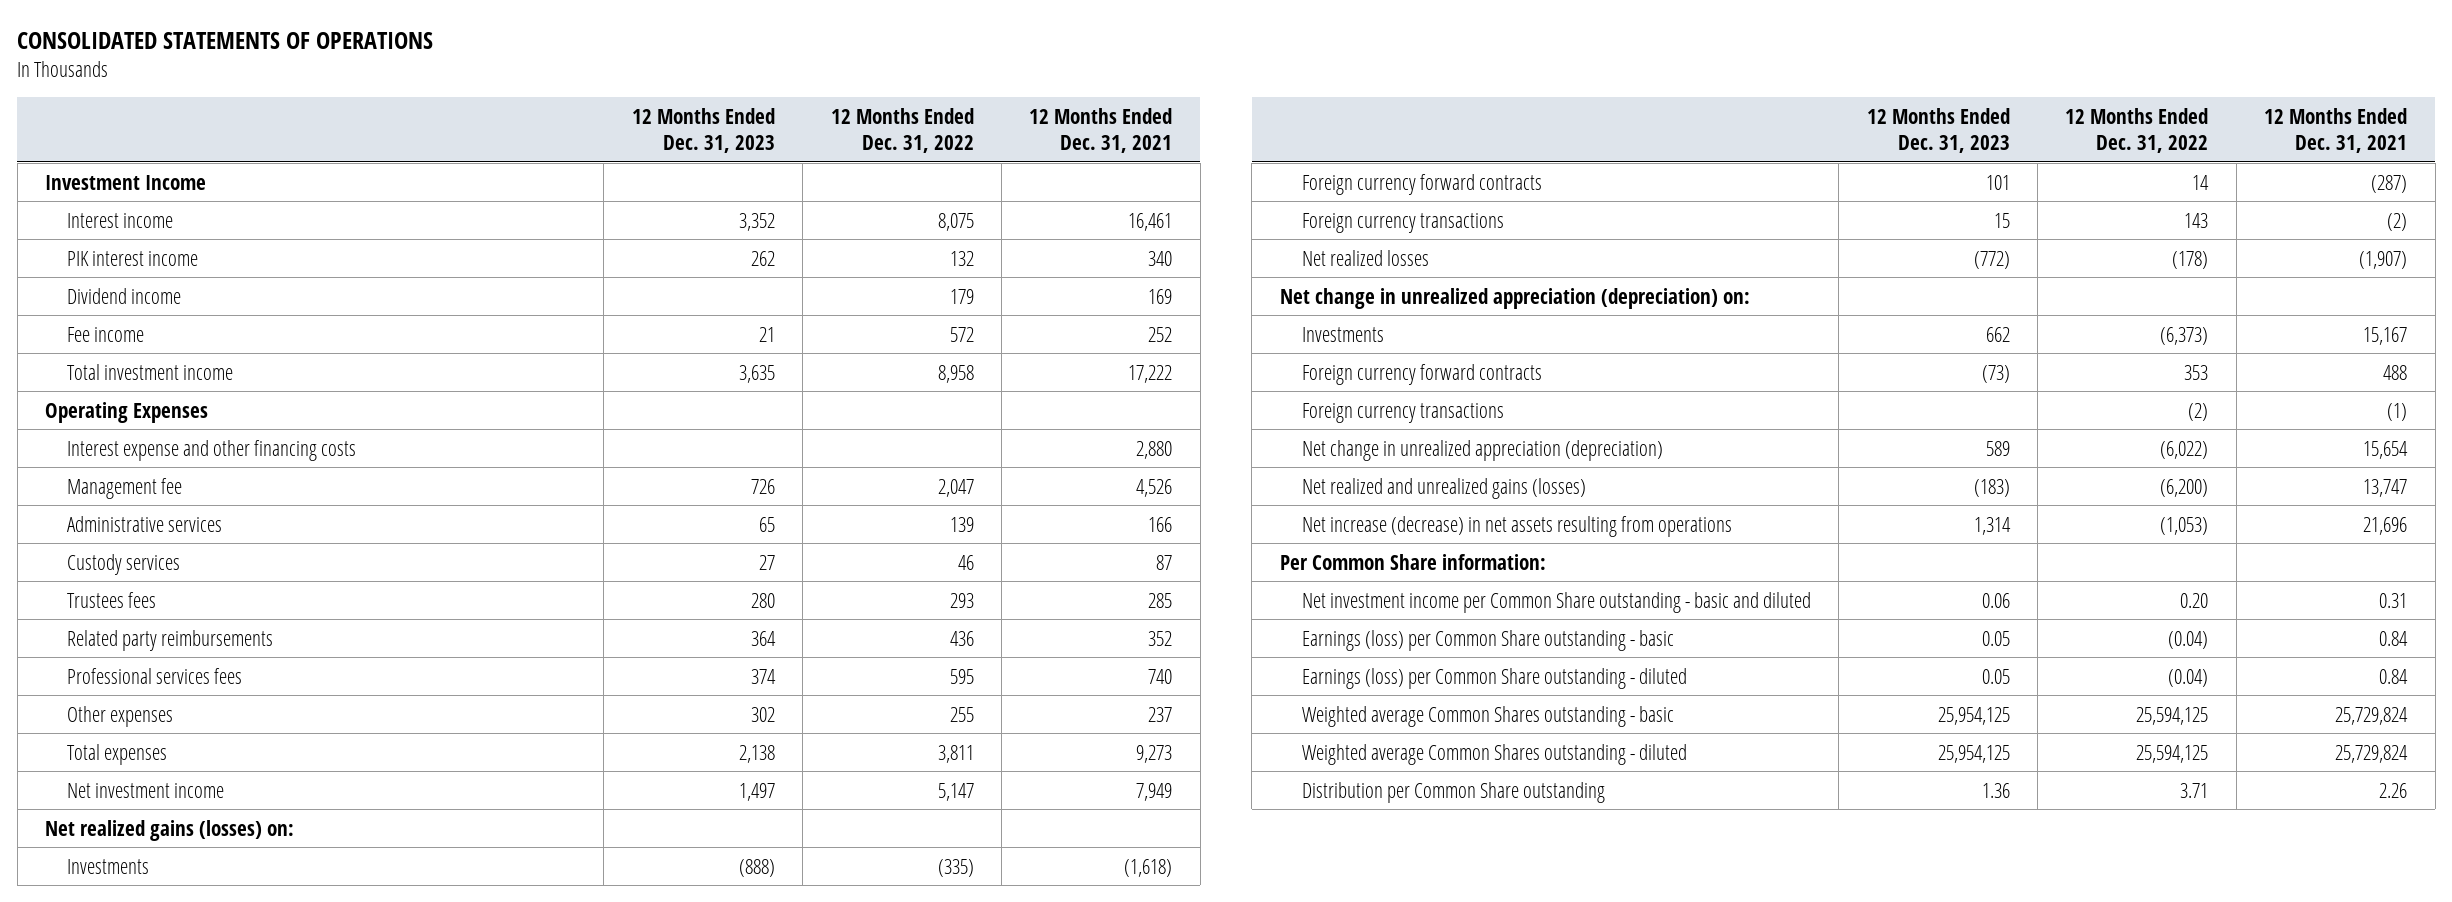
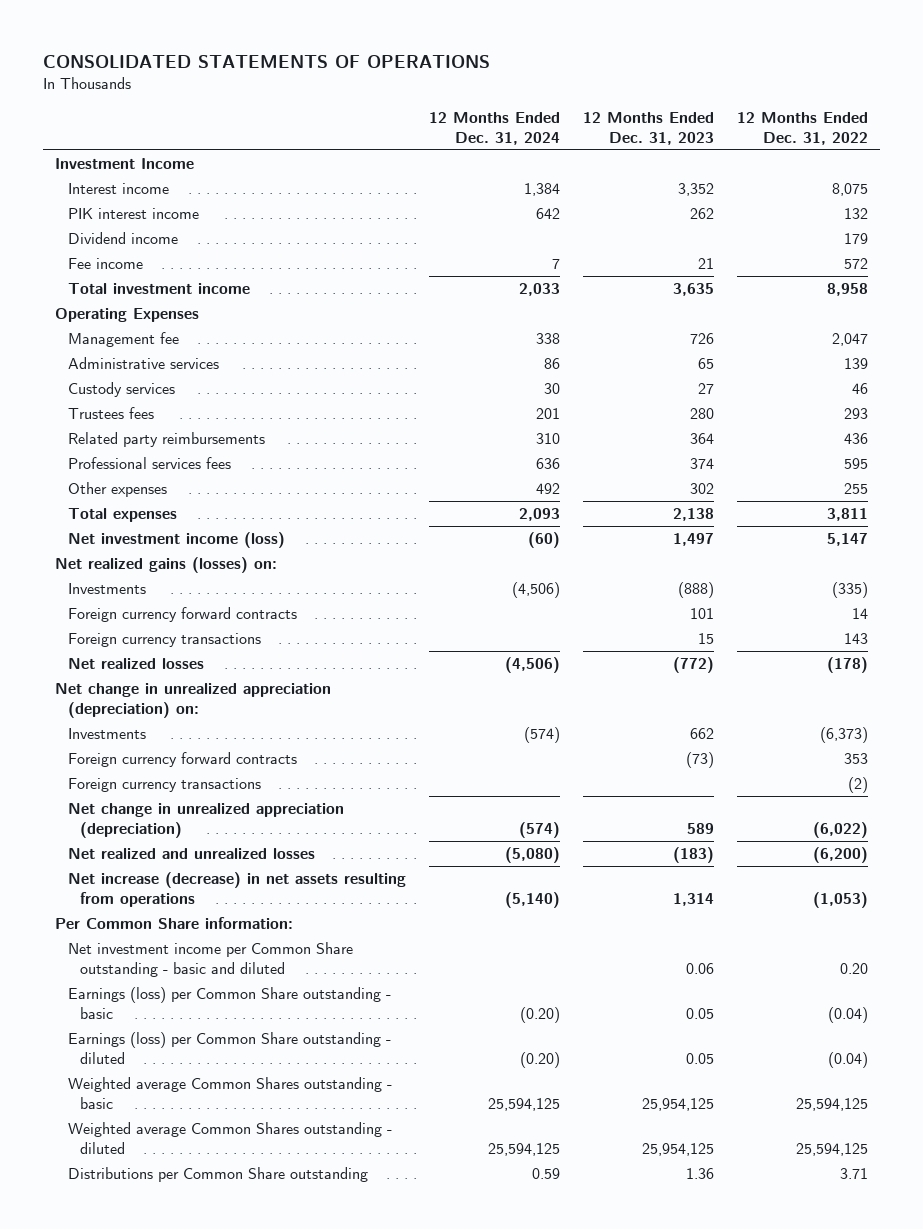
[1029,107,1173,153] 12 Months Ended Dec. 31, 2021 -> none
none -> [428,111,560,145] 12 Months Ended Dec. 31, 2024
[66,439,356,461] Interest expense and other financing costs -> none
[66,782,224,798] Net investment income -> [67,532,285,549] Net investment income (loss)
[1301,477,1586,499] Net realized and unrealized gains (losses) -> [67,848,315,860] Net realized and unrealized losses
[1301,781,1605,803] Distribution per Common Share outstanding -> [67,1167,368,1183] Distributions per Common Share outstanding

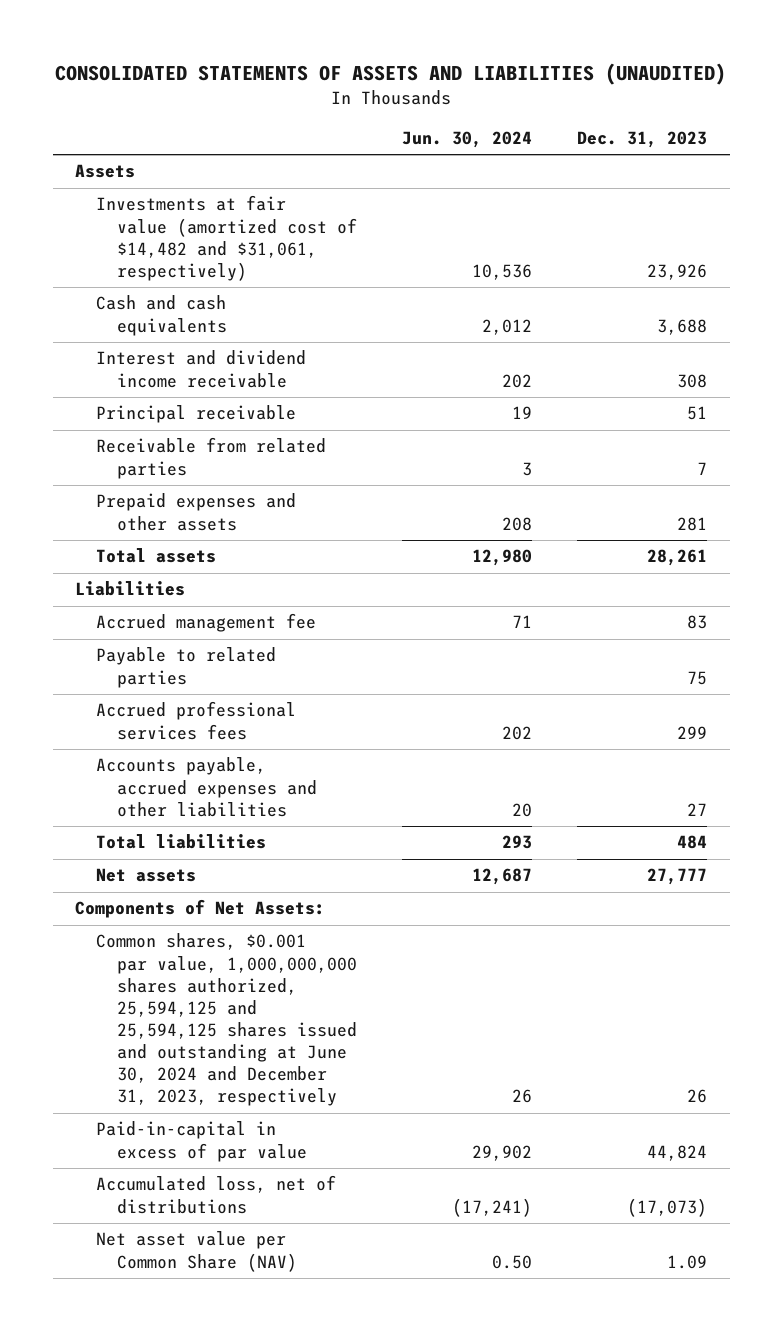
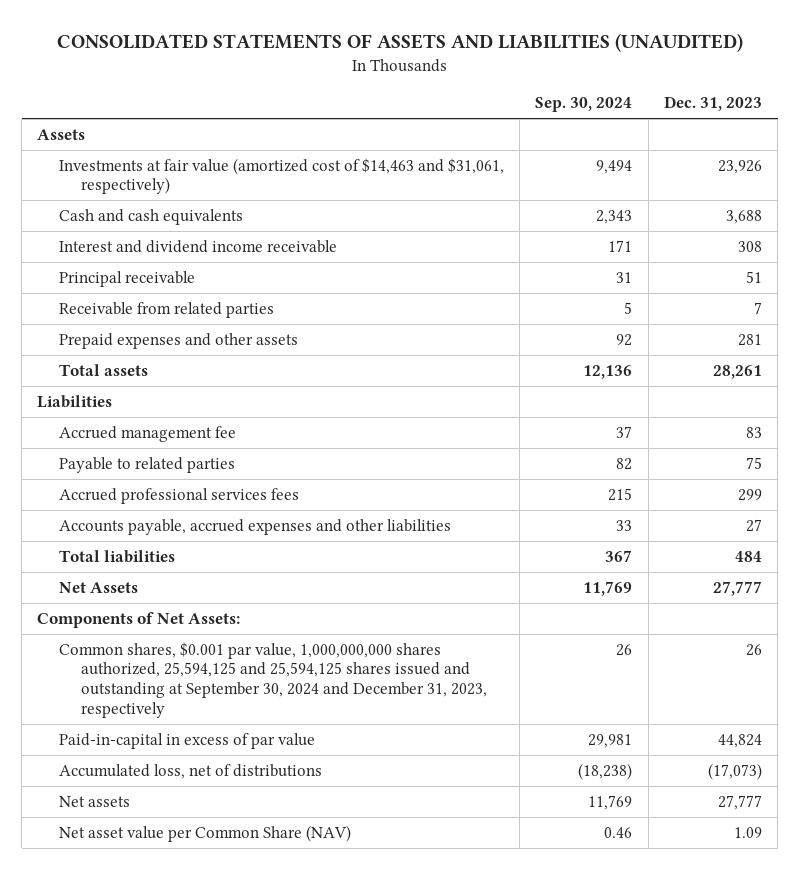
[402,130,533,148] Jun. 30, 2024 -> none
none -> [535,97,633,113] Sep. 30, 2024
[96,195,358,281] Investments at fair value (amortized cost of $14,482 and $31,061, respectively) -> [59,157,505,195] Investments at fair value (amortized cost of $14,463 and $31,061, respectively)
none -> [59,581,139,593] Net Assets
[96,933,358,1107] Common shares, $0.001 par value, 1,000,000,000 shares authorized, 25,594,125 and 25,594,125 shares issued and outstanding at June 30, 2024 and December 31, 2023, respectively -> [59,641,487,718] Common shares, $0.001 par value, 1,000,000,000 shares authorized, 25,594,125 and 25,594,125 shares issued and outstanding at September 30, 2024 and December 31, 2023, respectively
[96,868,197,883] Net assets -> [59,795,131,807] Net assets

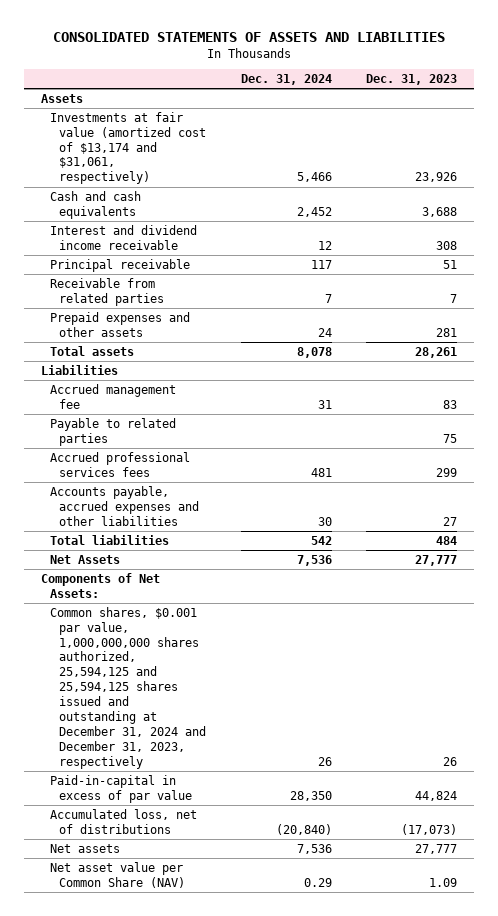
[56,32,743,52] CONSOLIDATED STATEMENTS OF ASSETS AND LIABILITIES (UNAUDITED) -> [53,31,446,42] CONSOLIDATED STATEMENTS OF ASSETS AND LIABILITIES
[535,97,633,113] Sep. 30, 2024 -> none
none -> [240,73,332,85] Dec. 31, 2024
[59,157,505,195] Investments at fair value (amortized cost of $14,463 and $31,061, respectively) -> [50,111,207,185] Investments at fair value (amortized cost of $13,174 and $31,061, respectively)
[59,641,487,718] Common shares, $0.001 par value, 1,000,000,000 shares authorized, 25,594,125 and 25,594,125 shares issued and outstanding at September 30, 2024 and December 31, 2023, respectively -> [50,606,207,769] Common shares, $0.001 par value, 1,000,000,000 shares authorized, 25,594,125 and 25,594,125 shares issued and outstanding at December 31, 2024 and December 31, 2023, respectively

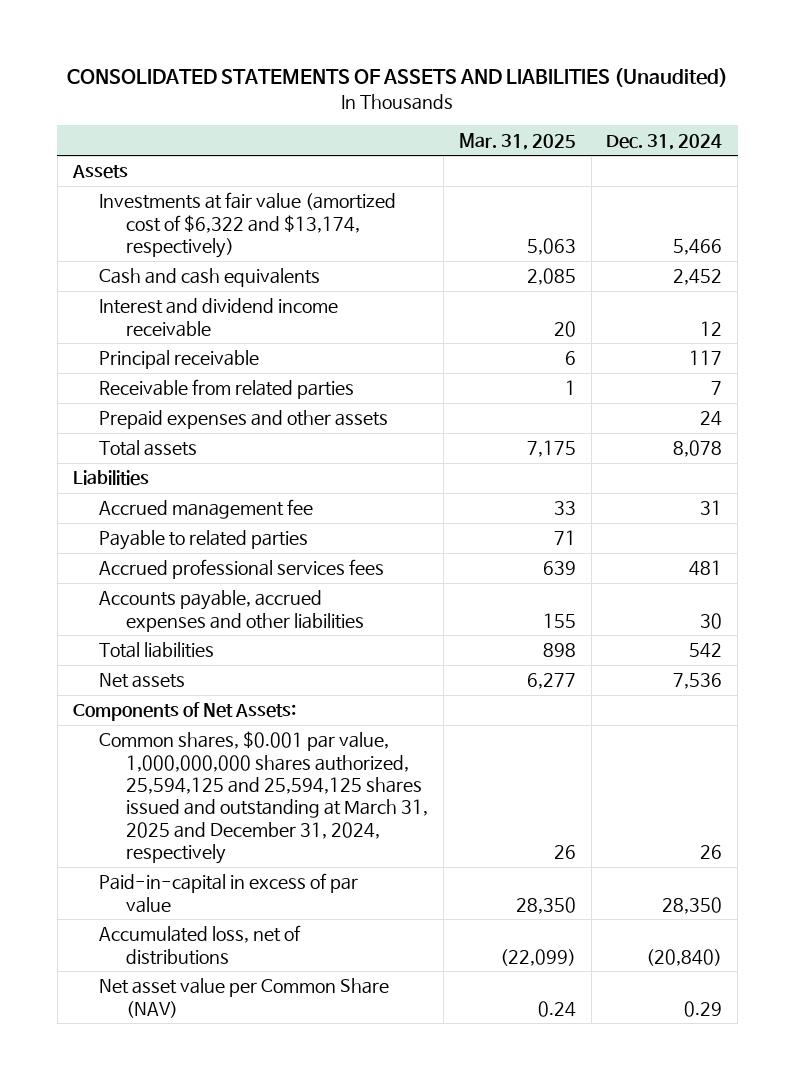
[53,31,446,42] CONSOLIDATED STATEMENTS OF ASSETS AND LIABILITIES -> [67,68,729,88] CONSOLIDATED STATEMENTS OF ASSETS AND LIABILITIES (Unaudited)
[366,73,458,85] Dec. 31, 2023 -> none
none -> [458,132,576,150] Mar. 31, 2025
[50,111,207,185] Investments at fair value (amortized cost of $13,174 and $31,061, respectively) -> [99,192,397,258] Investments at fair value (amortized cost of $6,322 and $13,174, respectively)
[50,554,121,564] Net Assets -> none
[50,843,121,853] Net assets -> [99,673,186,689] Net assets
[50,606,207,769] Common shares, $0.001 par value, 1,000,000,000 shares authorized, 25,594,125 and 25,594,125 shares issued and outstanding at December 31, 2024 and December 31, 2023, respectively -> [99,731,429,864] Common shares, $0.001 par value, 1,000,000,000 shares authorized, 25,594,125 and 25,594,125 shares issued and outstanding at March 31, 2025 and December 31, 2024, respectively

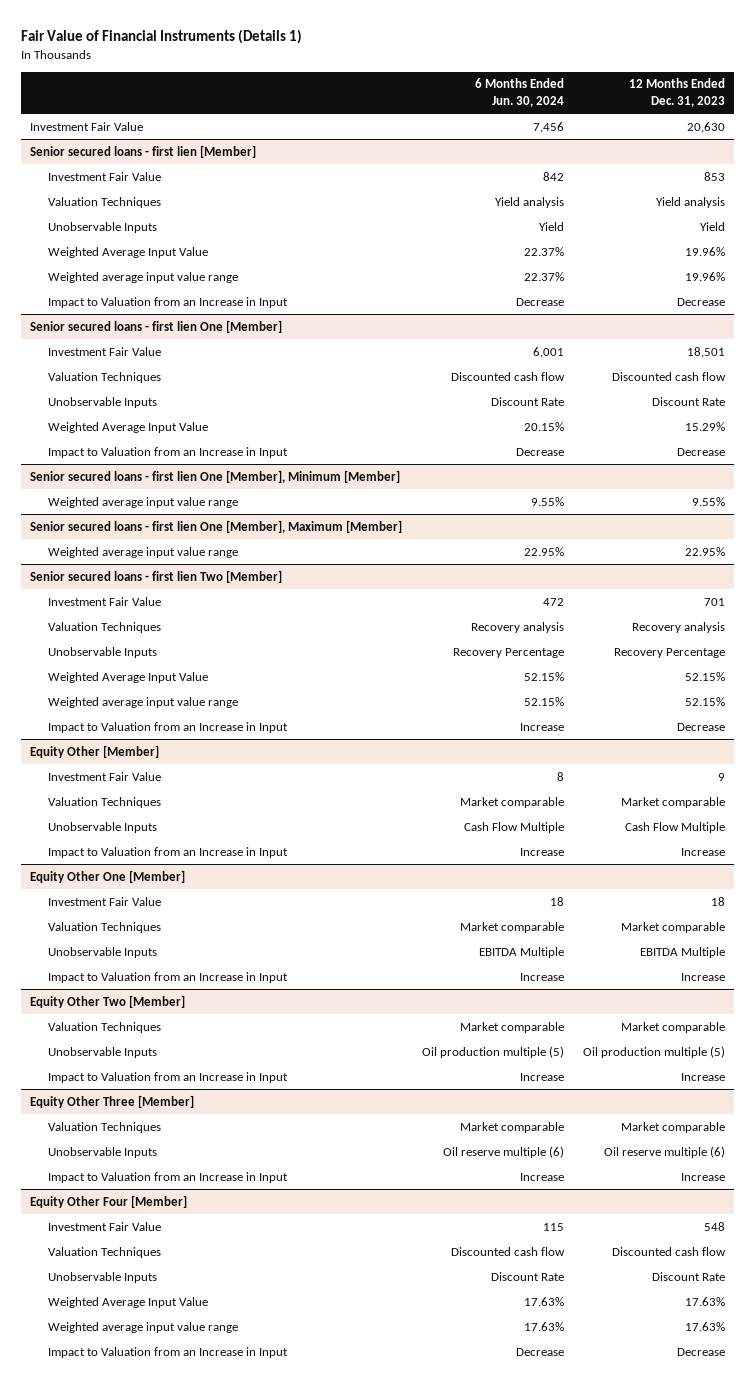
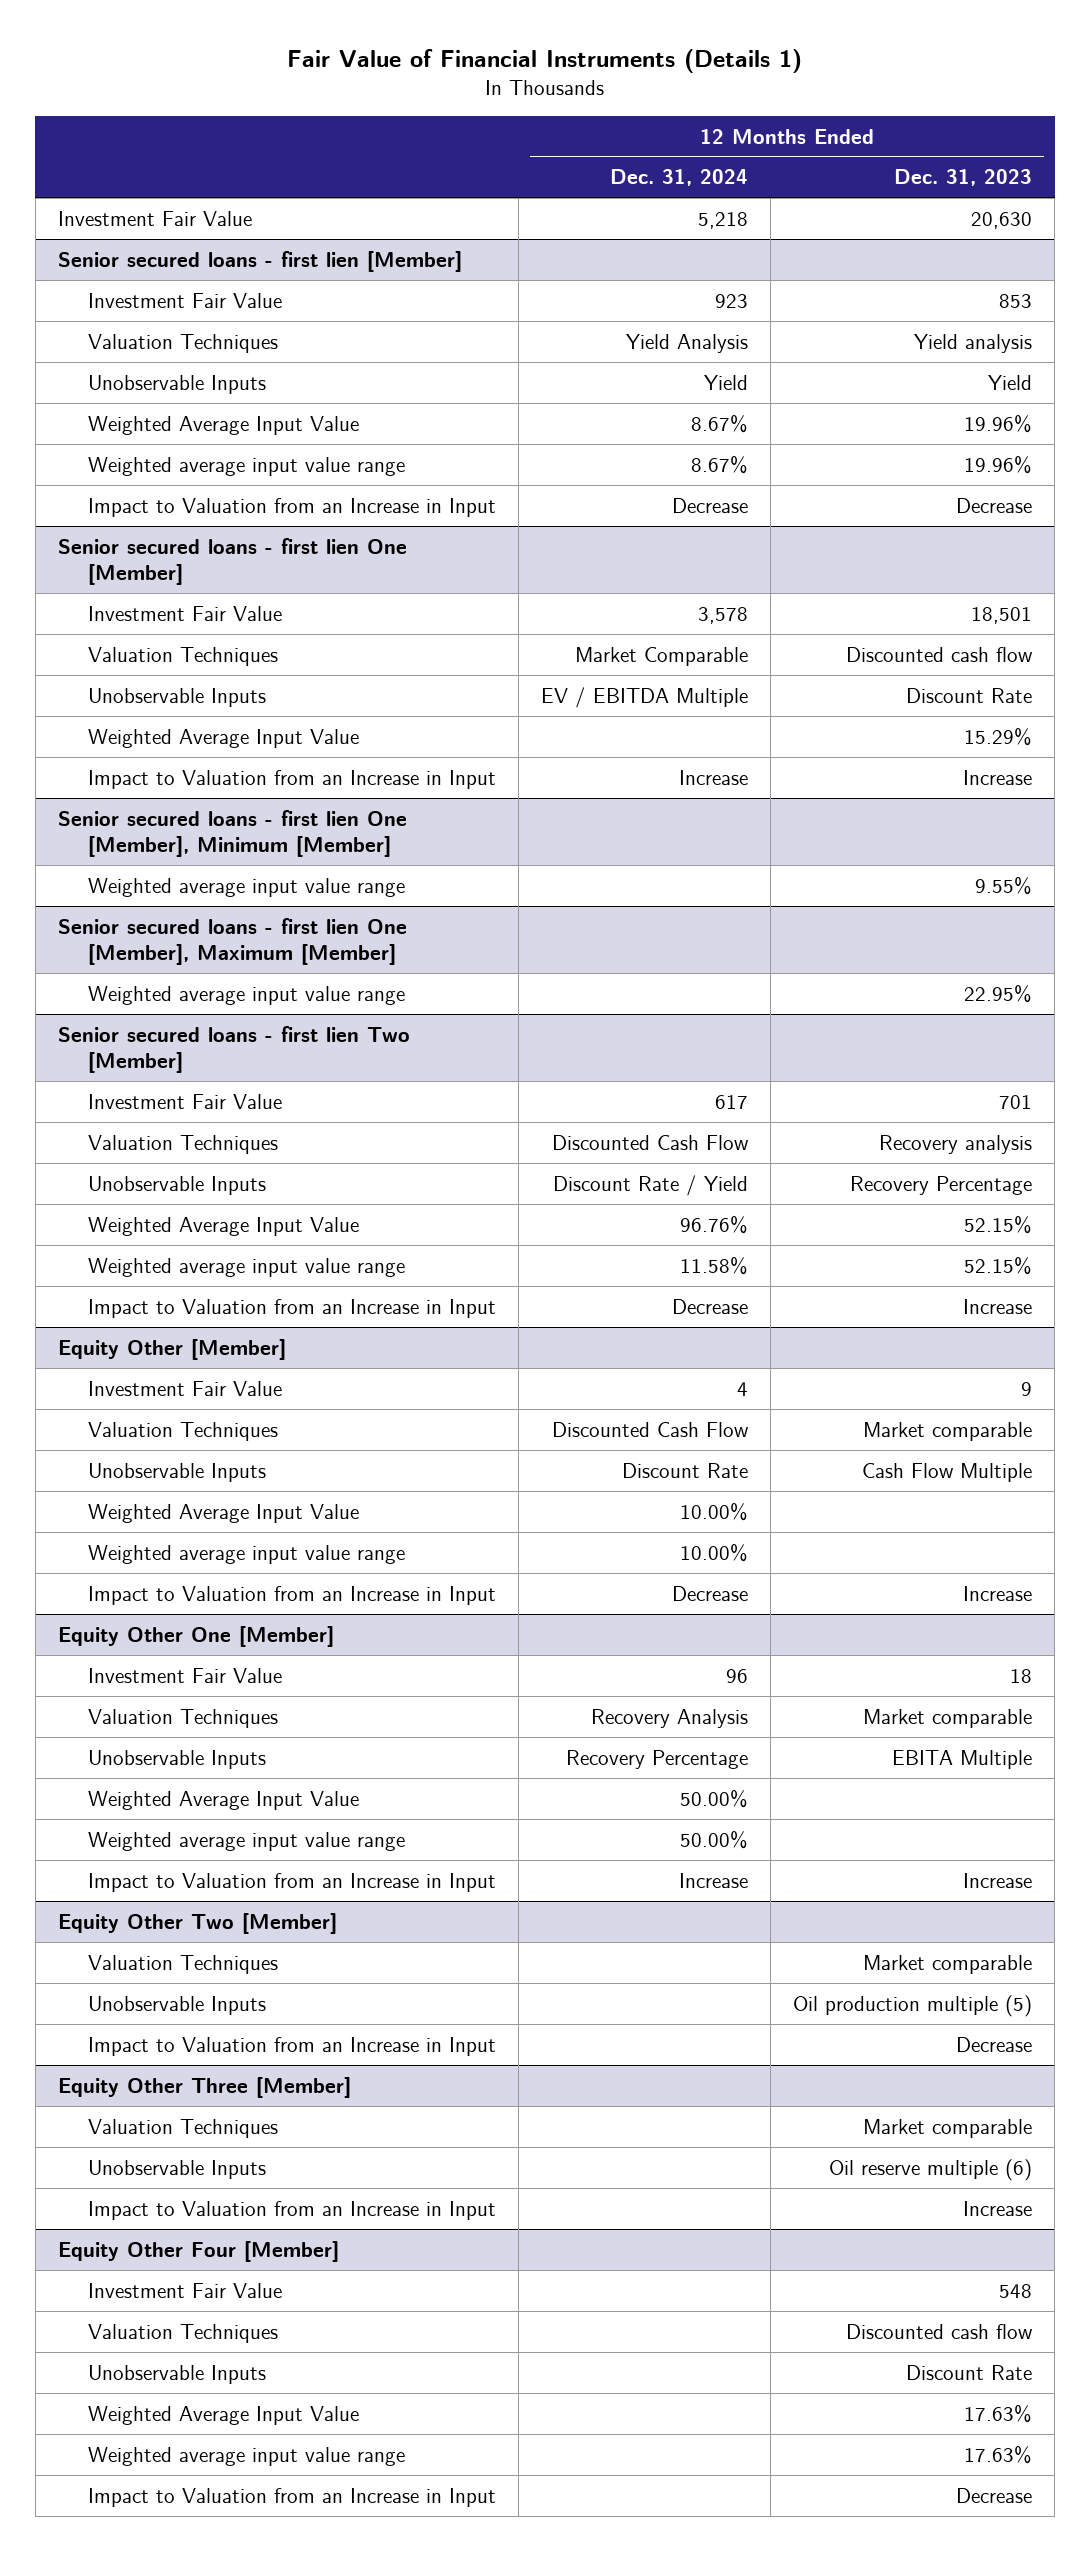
[474,78,564,107] 6 Months Ended Jun. 30, 2024 -> none
none -> [610,169,749,187] Dec. 31, 2024
[676,447,725,456] Decrease -> [963,769,1033,785] Increase
[676,722,725,731] Decrease -> [963,1298,1033,1314] Increase
none -> [88,1503,360,1523] Weighted Average Input Value
none -> [88,1544,406,1564] Weighted average input value range
[639,946,725,958] EBITDA Multiple -> [892,1749,1033,1769] EBITA Multiple
none -> [88,1790,360,1810] Weighted Average Input Value
none -> [88,1831,406,1851] Weighted average input value range
[680,1072,725,1081] Increase -> [956,2036,1033,2052] Decrease

